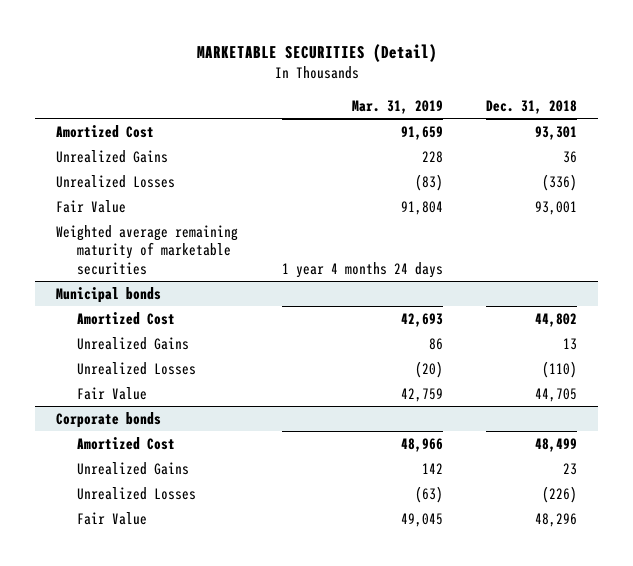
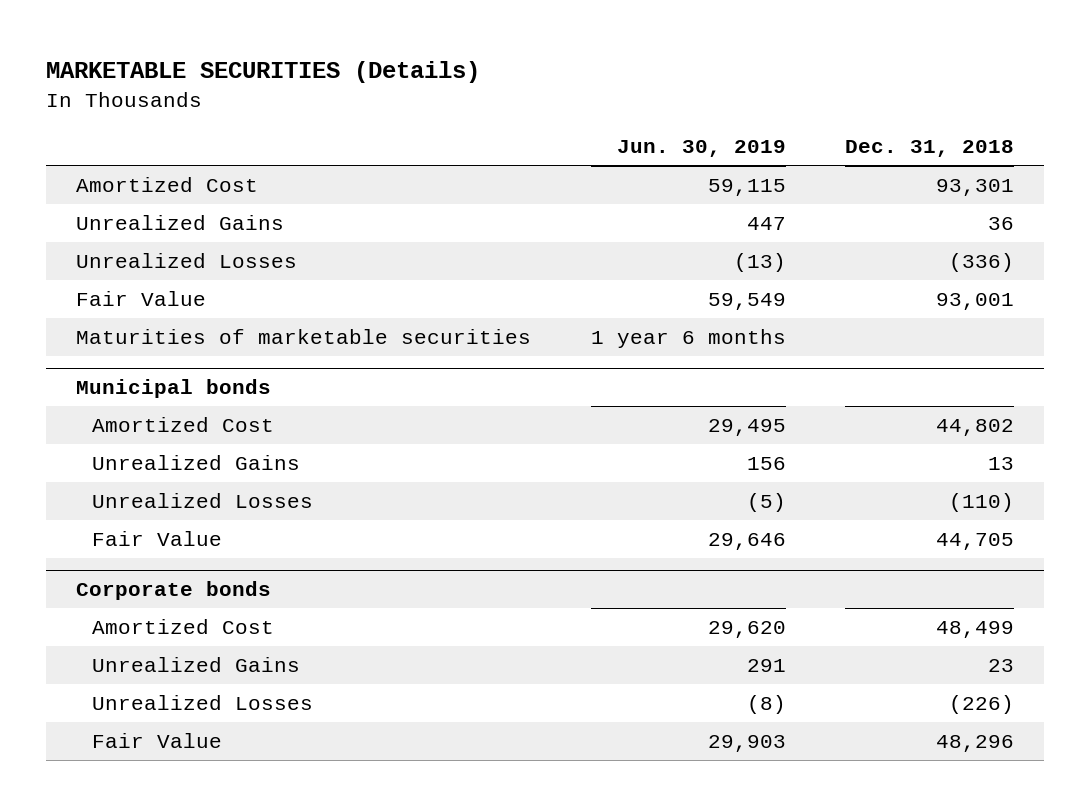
[196,43,437,62] MARKETABLE SECURITIES (Detail) -> [46,61,481,84] MARKETABLE SECURITIES (Details)
[351,99,443,114] Mar. 31, 2019 -> none
none -> [616,140,786,158] Jun. 30, 2019
[56,224,239,275] Weighted average remaining maturity of marketable securities -> [76,328,532,344] Maturities of marketable securities

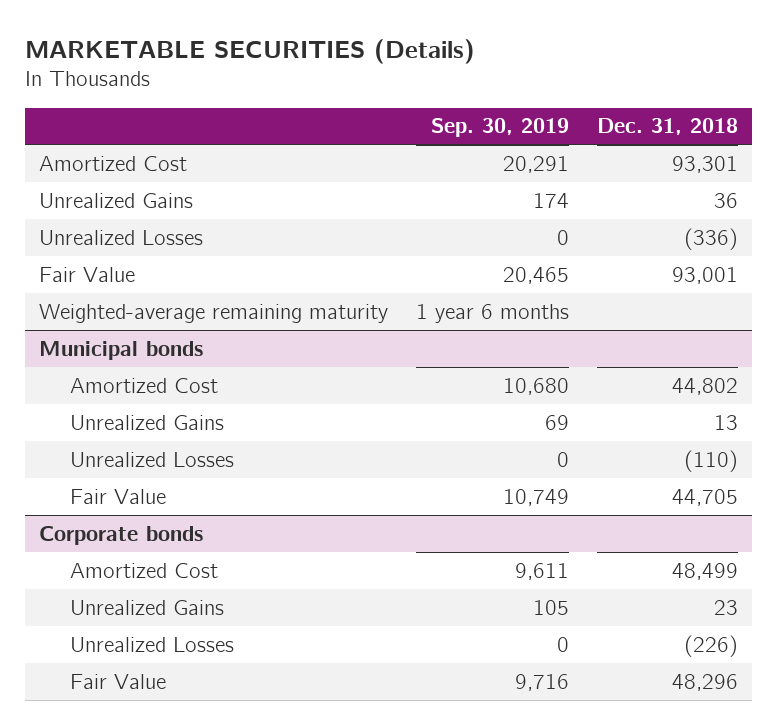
[616,140,786,158] Jun. 30, 2019 -> none
none -> [430,118,569,138] Sep. 30, 2019
[76,328,532,344] Maturities of marketable securities -> [38,303,388,323] Weighted-average remaining maturity

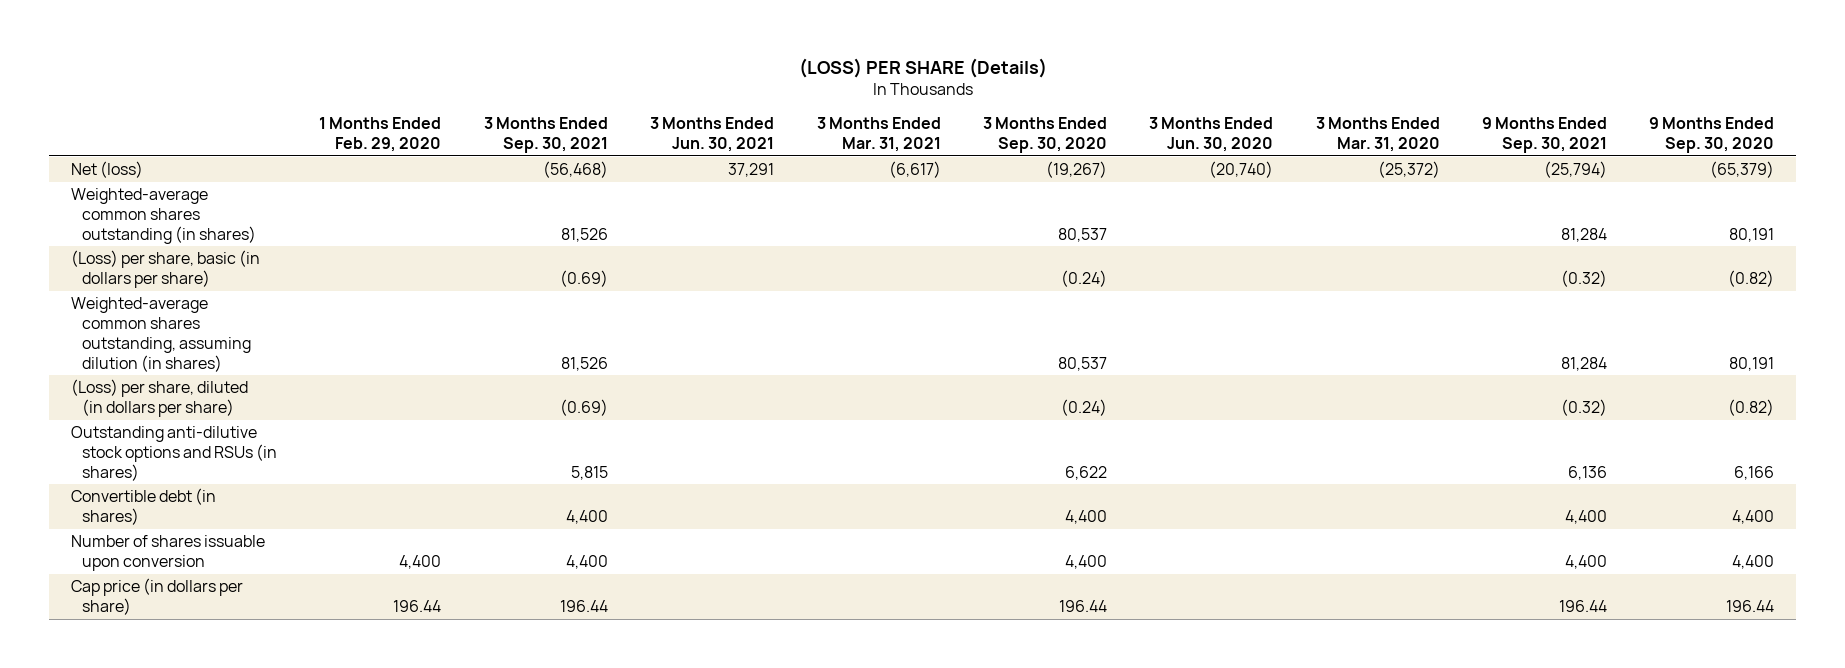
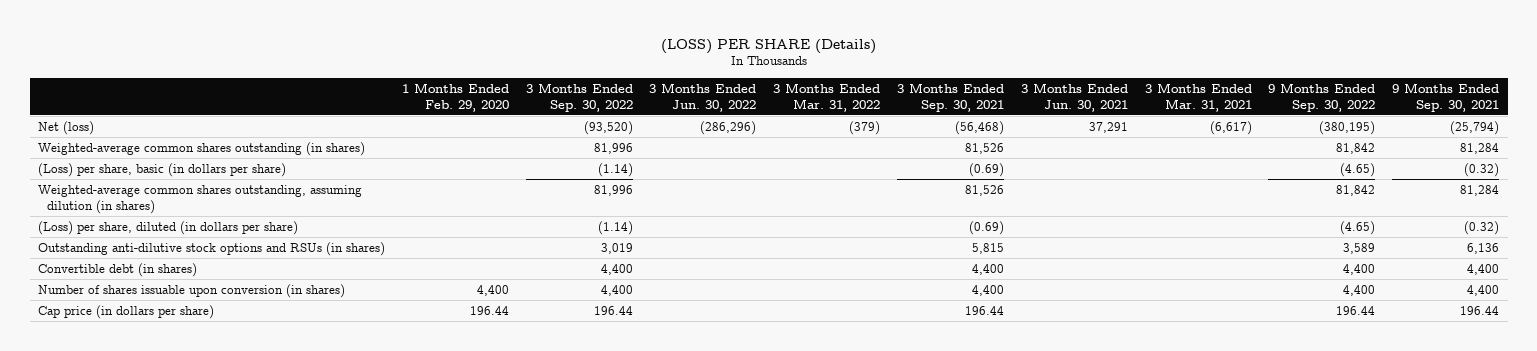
[982,117,1107,154] 3 Months Ended Sep. 30, 2020 -> none
[1149,117,1274,153] 3 Months Ended Jun. 30, 2020 -> none
[1315,117,1440,153] 3 Months Ended Mar. 31, 2020 -> none
[1649,117,1775,154] 9 Months Ended Sep. 30, 2020 -> none
none -> [525,82,633,112] 3 Months Ended Sep. 30, 2022
none -> [649,82,757,112] 3 Months Ended Jun. 30, 2022
none -> [773,82,881,112] 3 Months Ended Mar. 31, 2022
none -> [1268,82,1376,112] 9 Months Ended Sep. 30, 2022
[70,535,265,572] Number of shares issuable upon conversion -> [37,283,345,298] Number of shares issuable upon conversion (in shares)

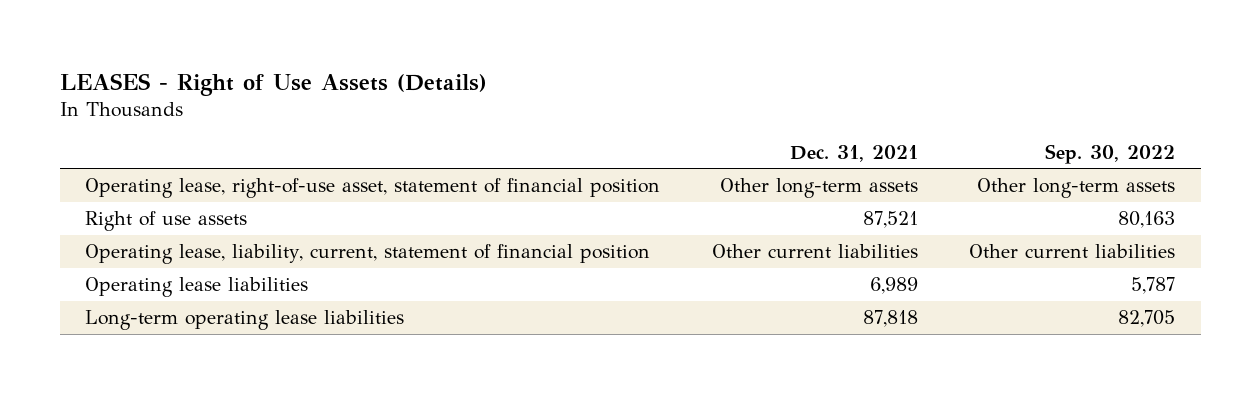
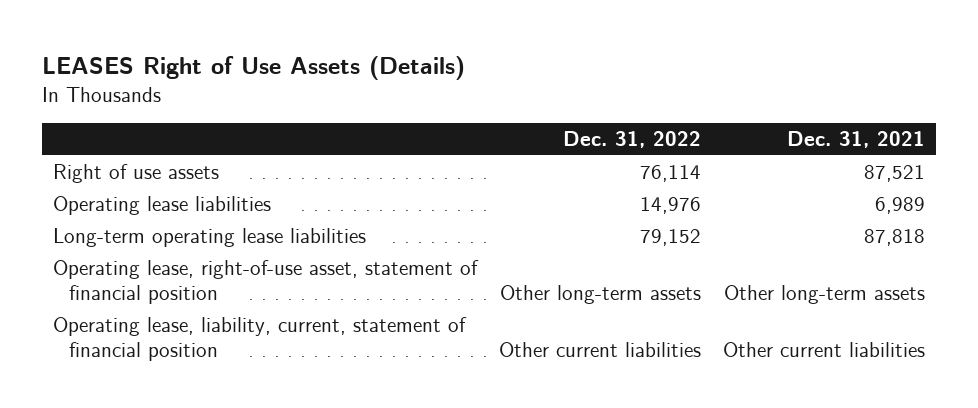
[59,72,487,96] LEASES - Right of Use Assets (Details) -> [42,56,466,81] LEASES Right of Use Assets (Details)
[1045,143,1176,164] Sep. 30, 2022 -> none
none -> [562,130,701,148] Dec. 31, 2022
[85,178,661,199] Operating lease, right-of-use asset, statement of financial position -> [53,260,480,305] Operating lease, right-of-use asset, statement of financial position
[85,244,651,265] Operating lease, liability, current, statement of financial position -> [53,317,468,362] Operating lease, liability, current, statement of financial position

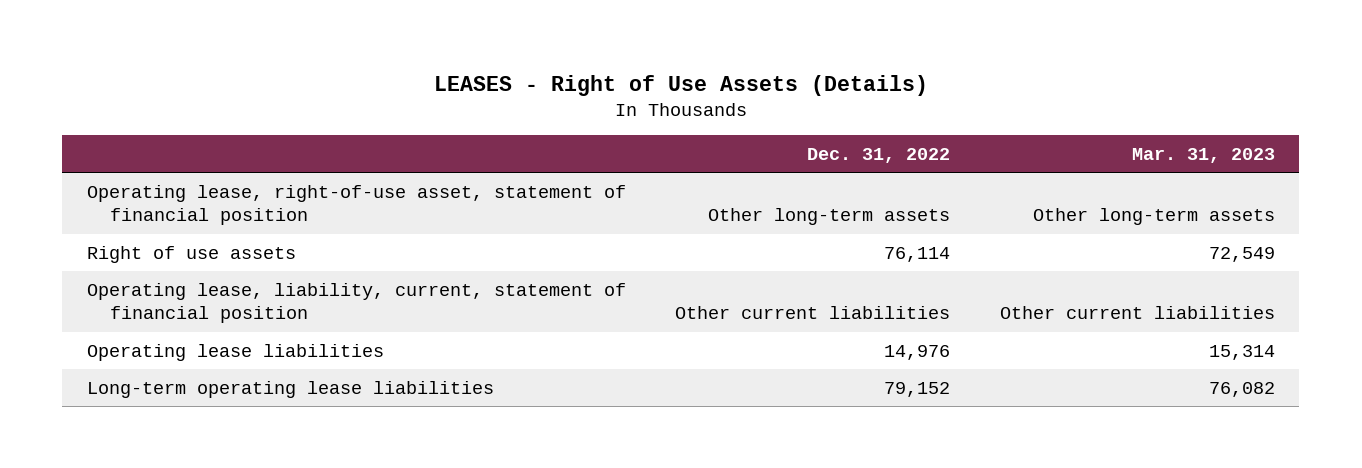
[42,56,466,81] LEASES Right of Use Assets (Details) -> [433,75,928,97] LEASES - Right of Use Assets (Details)
[786,130,925,148] Dec. 31, 2021 -> none
none -> [1131,147,1275,163] Mar. 31, 2023
[53,260,480,305] Operating lease, right-of-use asset, statement of financial position -> [87,184,627,226] Operating lease, right-of-use asset, statement of financial position
[53,317,468,362] Operating lease, liability, current, statement of financial position -> [87,282,627,324] Operating lease, liability, current, statement of financial position

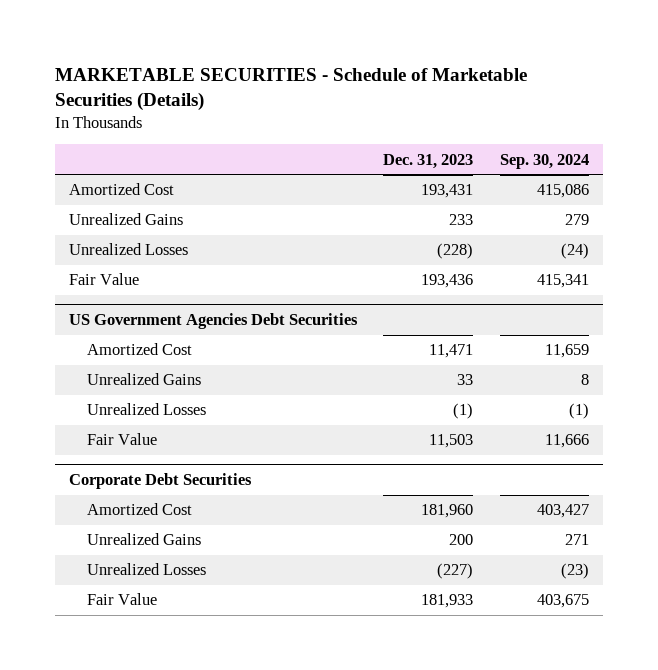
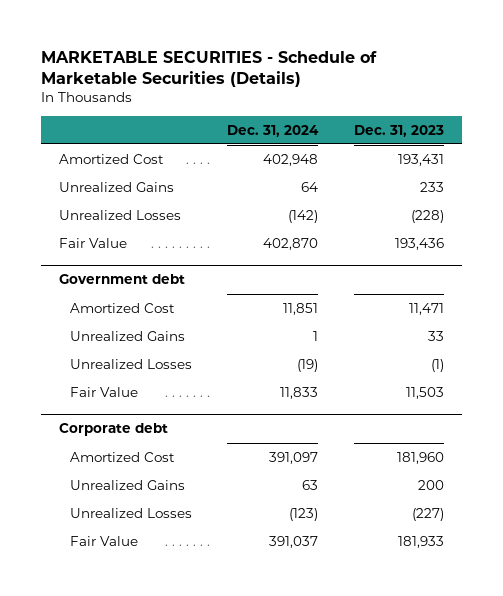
[500,153,590,169] Sep. 30, 2024 -> none
none -> [227,124,320,137] Dec. 31, 2024
[68,313,358,330] US Government Agencies Debt Securities -> [58,274,185,285] Government debt
[68,473,252,490] Corporate Debt Securities -> [58,423,168,437] Corporate debt

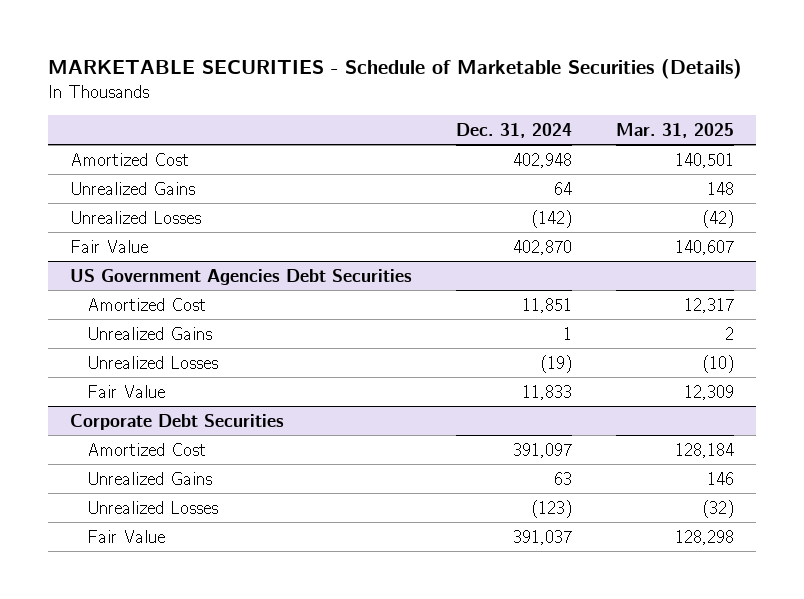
[353,124,444,137] Dec. 31, 2023 -> none
none -> [615,122,734,138] Mar. 31, 2025
[58,274,185,285] Government debt -> [69,268,412,285] US Government Agencies Debt Securities
[58,423,168,437] Corporate debt -> [69,413,284,430] Corporate Debt Securities

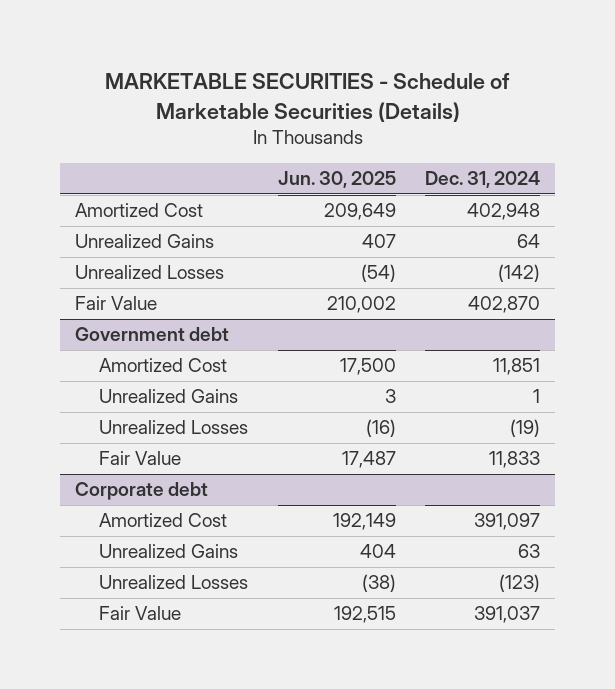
[615,122,734,138] Mar. 31, 2025 -> none
none -> [277,171,396,189] Jun. 30, 2025
[69,268,412,285] US Government Agencies Debt Securities -> [74,327,229,342] Government debt
[69,413,284,430] Corporate Debt Securities -> [74,482,208,501] Corporate debt

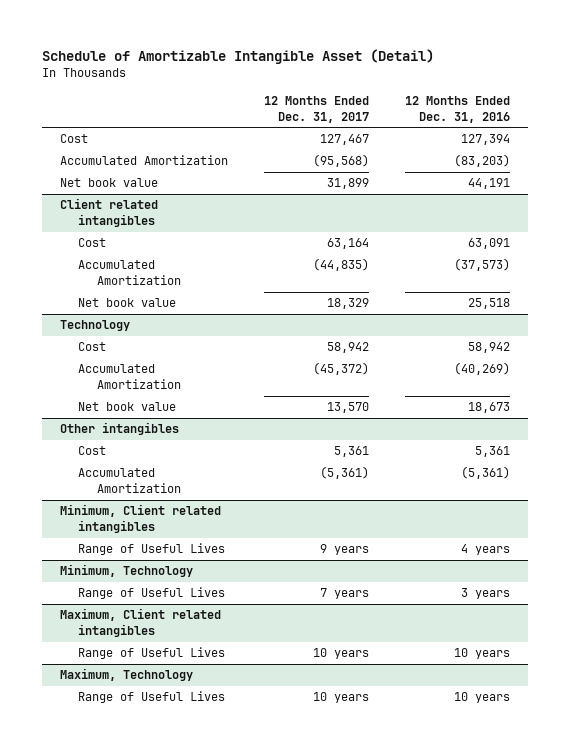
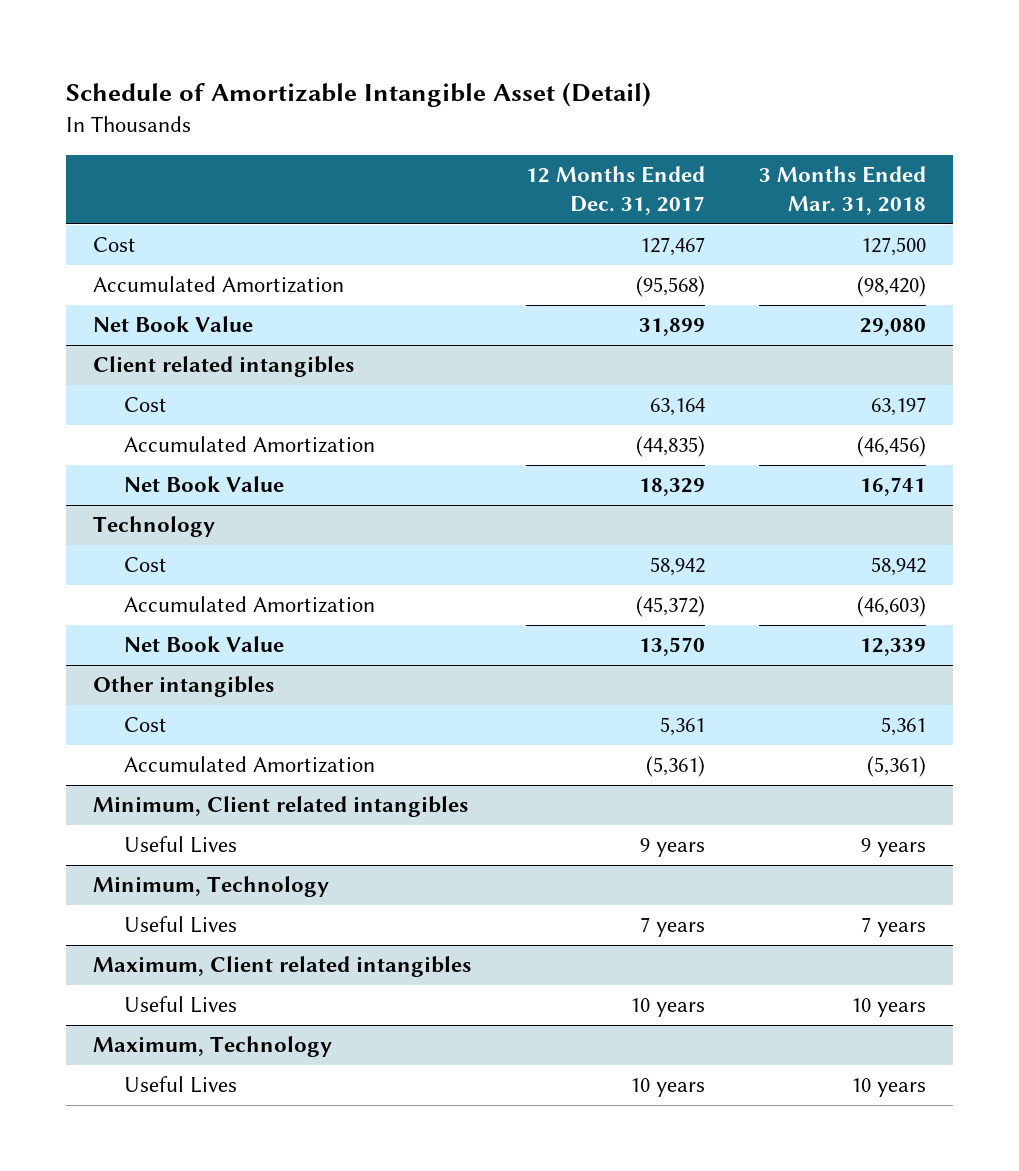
[405,95,511,123] 12 Months Ended Dec. 31, 2016 -> none
none -> [758,166,926,216] 3 Months Ended Mar. 31, 2018
[59,178,158,188] Net book value -> [93,316,254,333] Net Book Value
[78,298,177,308] Net book value -> [123,476,284,493] Net Book Value
[78,402,177,412] Net book value -> [123,636,284,653] Net Book Value
[78,543,226,556] Range of Useful Lives -> [123,836,237,854] Useful Lives
[78,587,226,600] Range of Useful Lives -> [123,916,237,934] Useful Lives
[78,647,226,660] Range of Useful Lives -> [123,996,237,1014] Useful Lives
[78,691,226,704] Range of Useful Lives -> [123,1076,237,1094] Useful Lives

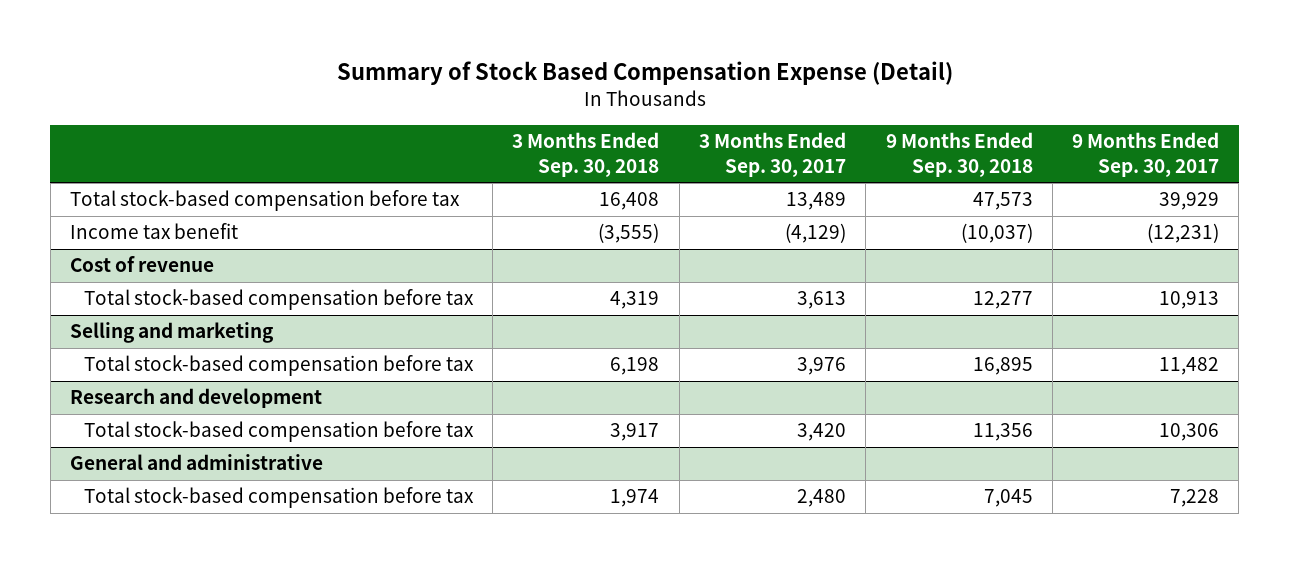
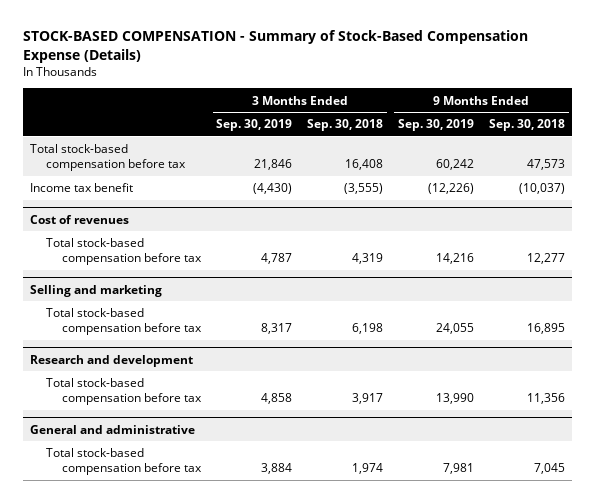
[336,60,953,85] Summary of Stock Based Compensation Expense (Detail) -> [22,30,528,64] STOCK-BASED COMPENSATION - Summary of Stock-Based Compensation Expense (Details)
[698,132,846,177] 3 Months Ended Sep. 30, 2017 -> none
[1072,132,1220,177] 9 Months Ended Sep. 30, 2017 -> none
none -> [216,119,293,132] Sep. 30, 2019
none -> [397,119,474,132] Sep. 30, 2019
[70,256,215,273] Cost of revenue -> [30,214,130,224] Cost of revenues

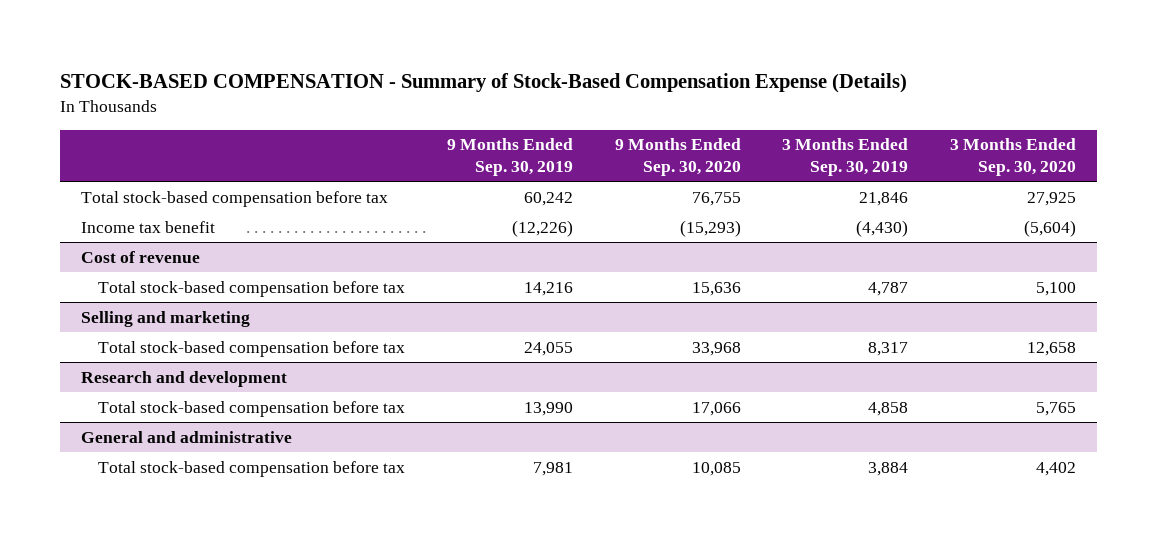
[307,119,384,132] Sep. 30, 2018 -> none
[488,119,565,132] Sep. 30, 2018 -> none
none -> [614,138,741,177] 9 Months Ended Sep. 30, 2020
none -> [950,138,1077,177] 3 Months Ended Sep. 30, 2020
[30,214,130,224] Cost of revenues -> [81,250,201,263] Cost of revenue

